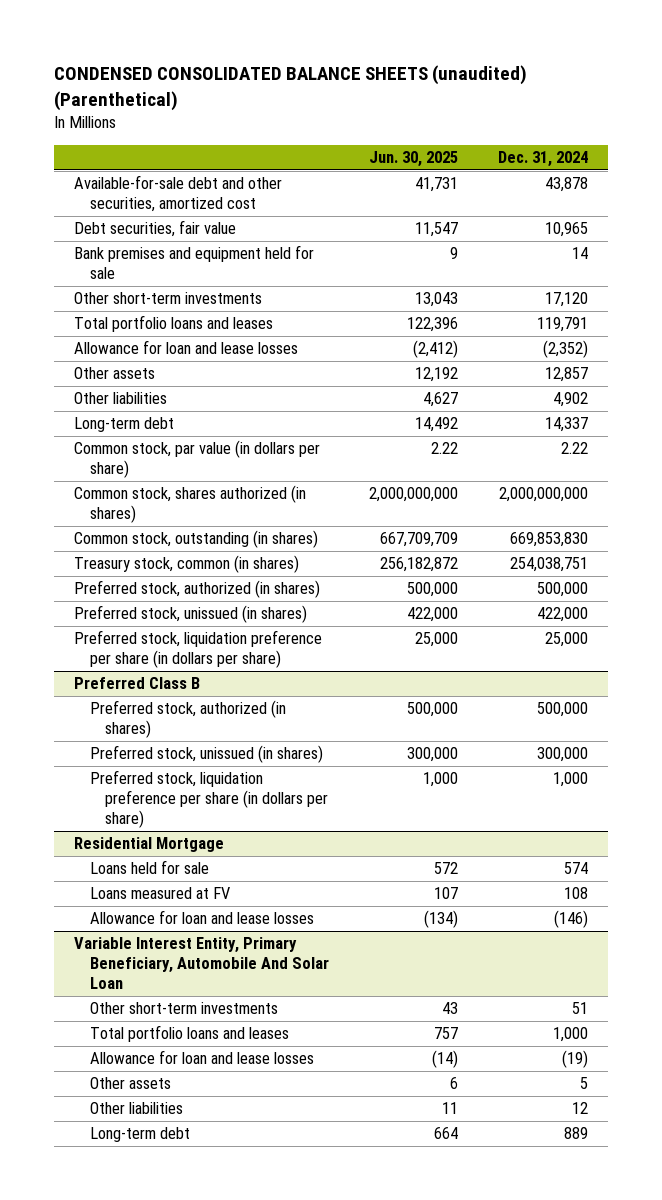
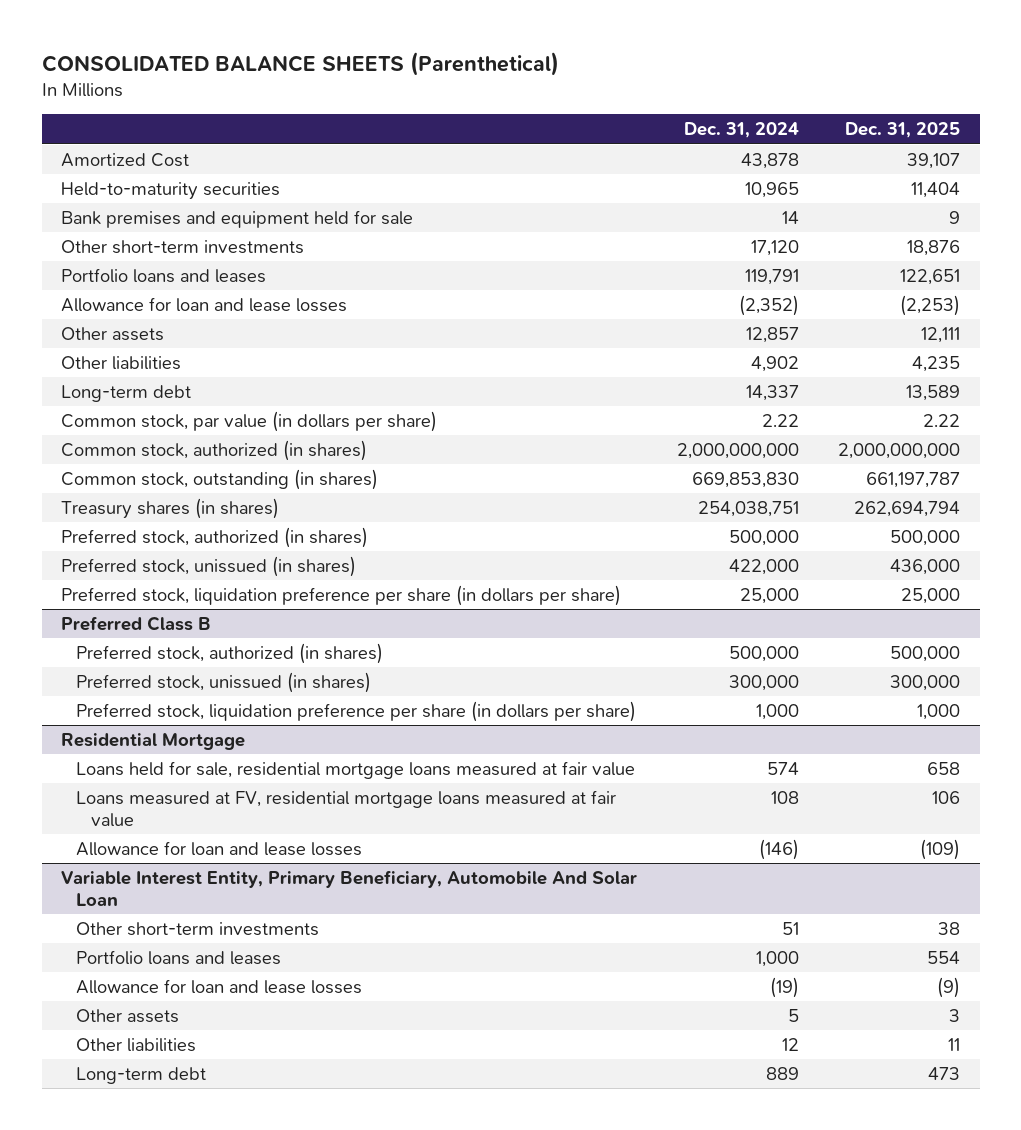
[54,65,528,111] CONDENSED CONSOLIDATED BALANCE SHEETS (unaudited) (Parenthetical) -> [41,51,559,76] CONSOLIDATED BALANCE SHEETS (Parenthetical)
[368,151,458,168] Jun. 30, 2025 -> none
none -> [844,122,960,139] Dec. 31, 2025
[74,175,283,213] Available-for-sale debt and other securities, amortized cost -> [61,153,190,168] Amortized Cost
[74,220,237,238] Debt securities, fair value -> [61,182,281,201] Held-to-maturity securities
[74,315,274,333] Total portfolio loans and leases -> [61,268,267,284] Portfolio loans and leases
[74,485,307,524] Common stock, shares authorized (in shares) -> [61,440,368,462] Common stock, authorized (in shares)
[74,555,300,574] Treasury stock, common (in shares) -> [61,498,280,520] Treasury shares (in shares)
[89,860,209,875] Loans held for sale -> [76,761,636,780] Loans held for sale, residential mortgage loans measured at fair value
[89,887,230,900] Loans measured at FV -> [76,790,617,827] Loans measured at FV, residential mortgage loans measured at fair value
[89,1025,289,1043] Total portfolio loans and leases -> [76,950,282,966] Portfolio loans and leases

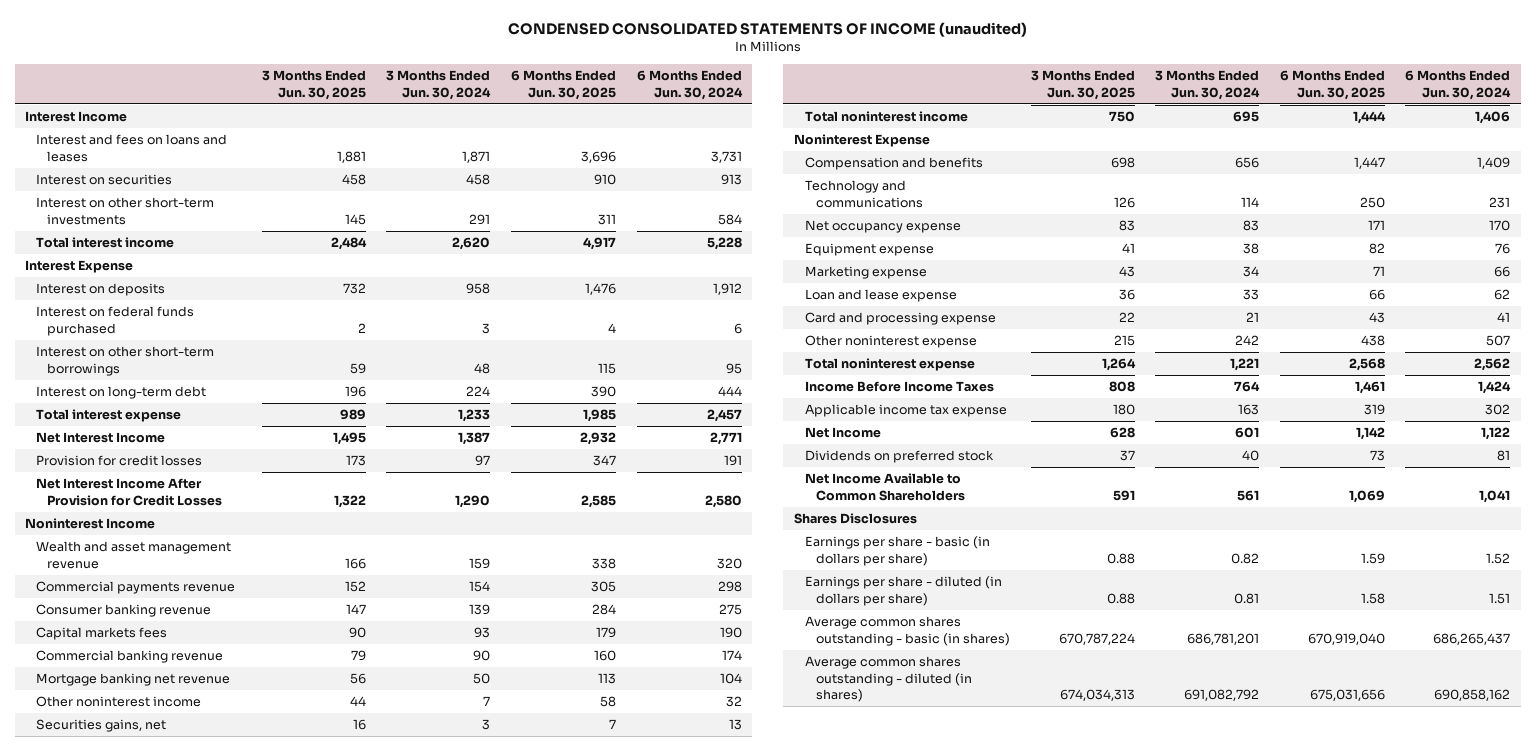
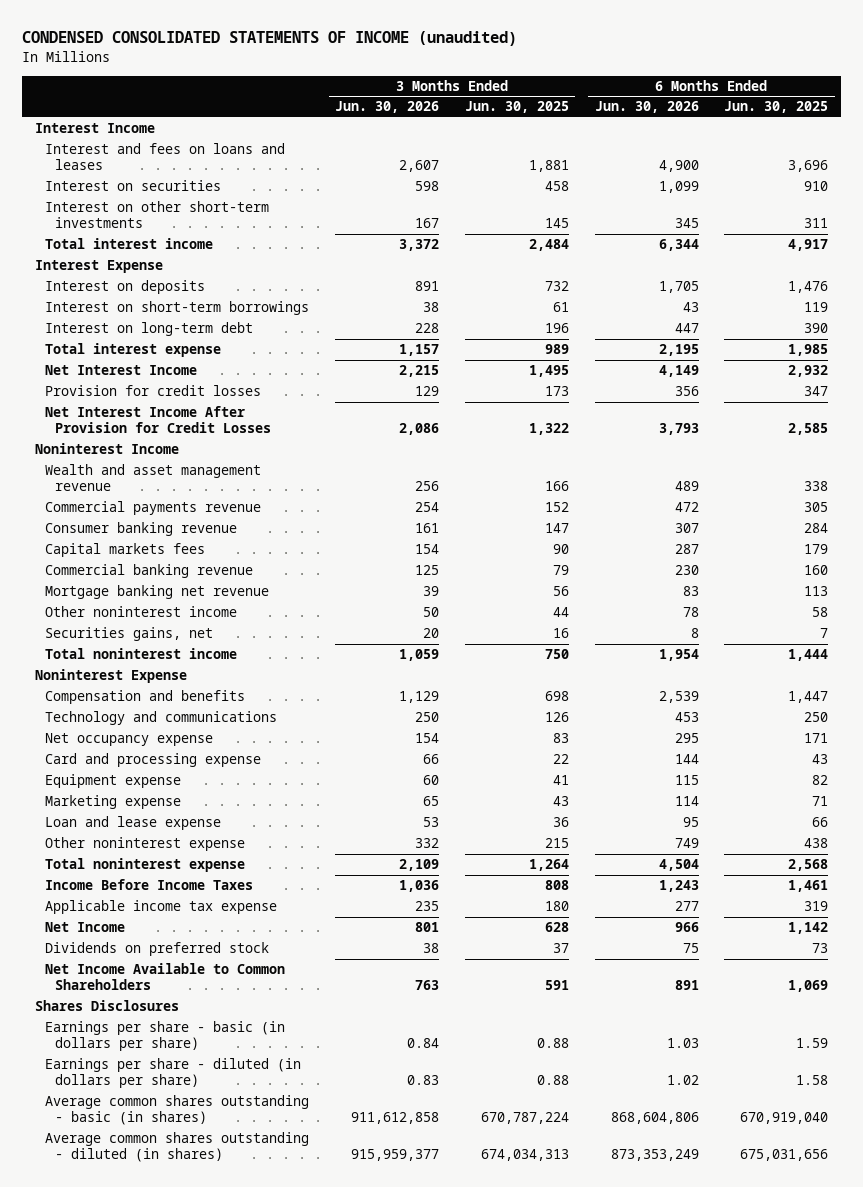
[386,70,492,100] 3 Months Ended Jun. 30, 2024 -> none
[636,70,743,100] 6 Months Ended Jun. 30, 2024 -> none
none -> [335,101,440,114] Jun. 30, 2026
none -> [594,101,699,114] Jun. 30, 2026
[36,306,195,336] Interest on federal funds purchased -> none
[36,346,215,376] Interest on other short-term borrowings -> [45,301,310,316] Interest on short-term borrowings
[349,362,366,374] 59 -> [552,302,569,313] 61
[598,362,617,374] 115 -> [804,302,829,313] 119
[804,312,996,326] Card and processing expense -> [45,753,262,768] Card and processing expense

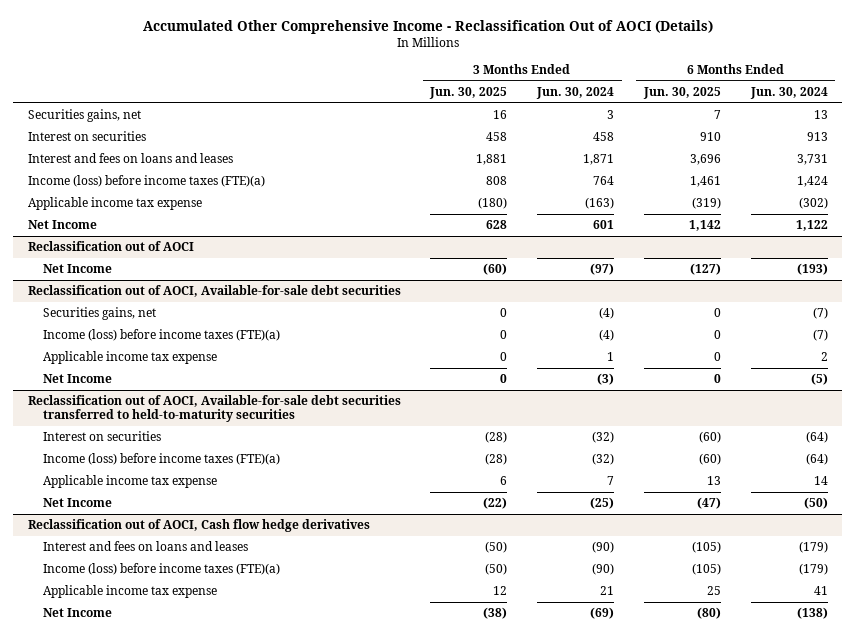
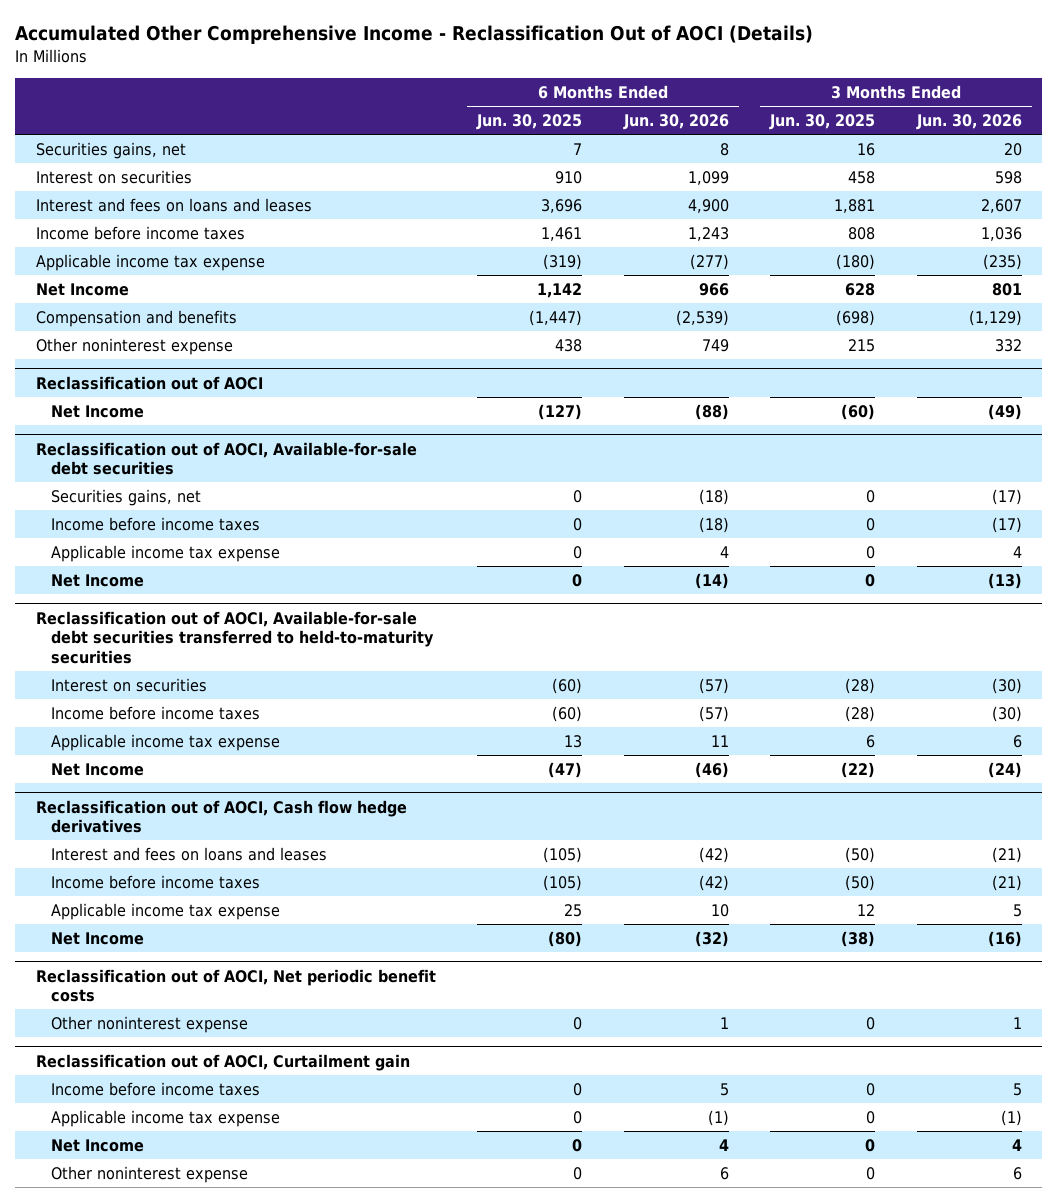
[536,87,615,100] Jun. 30, 2024 -> none
[749,87,828,100] Jun. 30, 2024 -> none
none -> [622,114,729,131] Jun. 30, 2026
none -> [915,114,1022,131] Jun. 30, 2026
[27,175,265,188] Income (loss) before income taxes (FTE)(a) -> [35,225,245,240] Income before income taxes
none -> [35,309,237,327] Compensation and benefits
none -> [35,337,233,355] Other noninterest expense
[42,329,280,342] Income (loss) before income taxes (FTE)(a) -> [51,516,261,531] Income before income taxes
[42,453,280,466] Income (loss) before income taxes (FTE)(a) -> [51,705,261,720] Income before income taxes
[42,563,280,576] Income (loss) before income taxes (FTE)(a) -> [51,874,261,889] Income before income taxes
none -> [35,968,436,1003] Reclassification out of AOCI, Net periodic benefit costs
none -> [51,1015,249,1033] Other noninterest expense
none -> [35,1053,410,1071] Reclassification out of AOCI, Curtailment gain
none -> [51,1081,261,1096] Income before income taxes
none -> [51,1109,281,1127] Applicable income tax expense
none -> [51,1138,145,1152] Net Income
none -> [51,1165,249,1183] Other noninterest expense

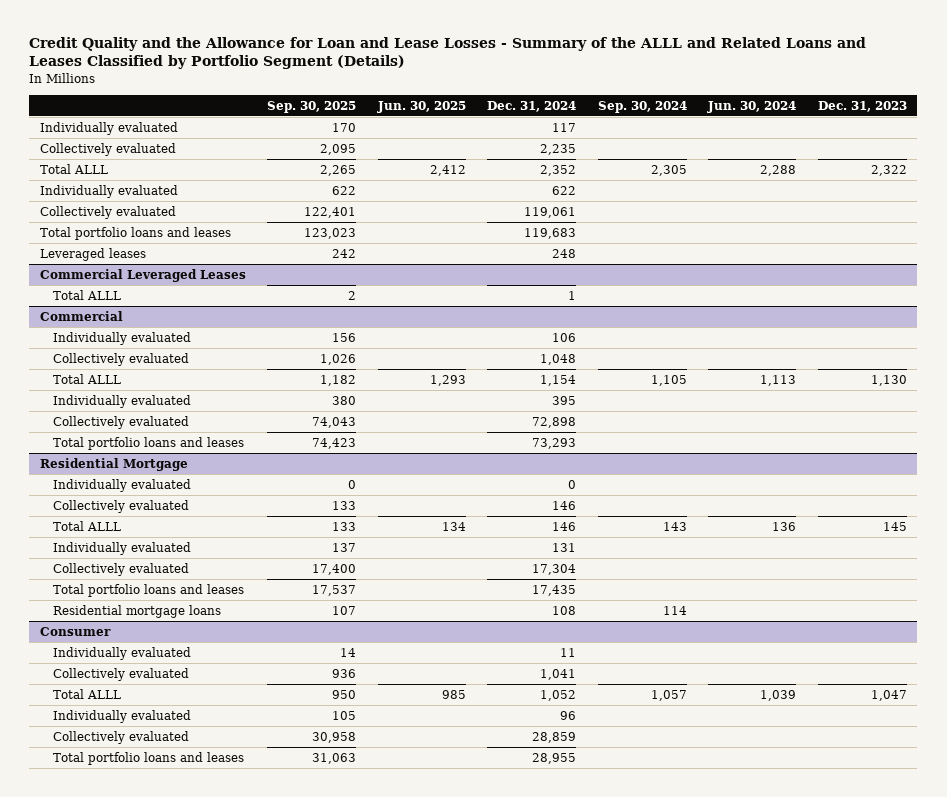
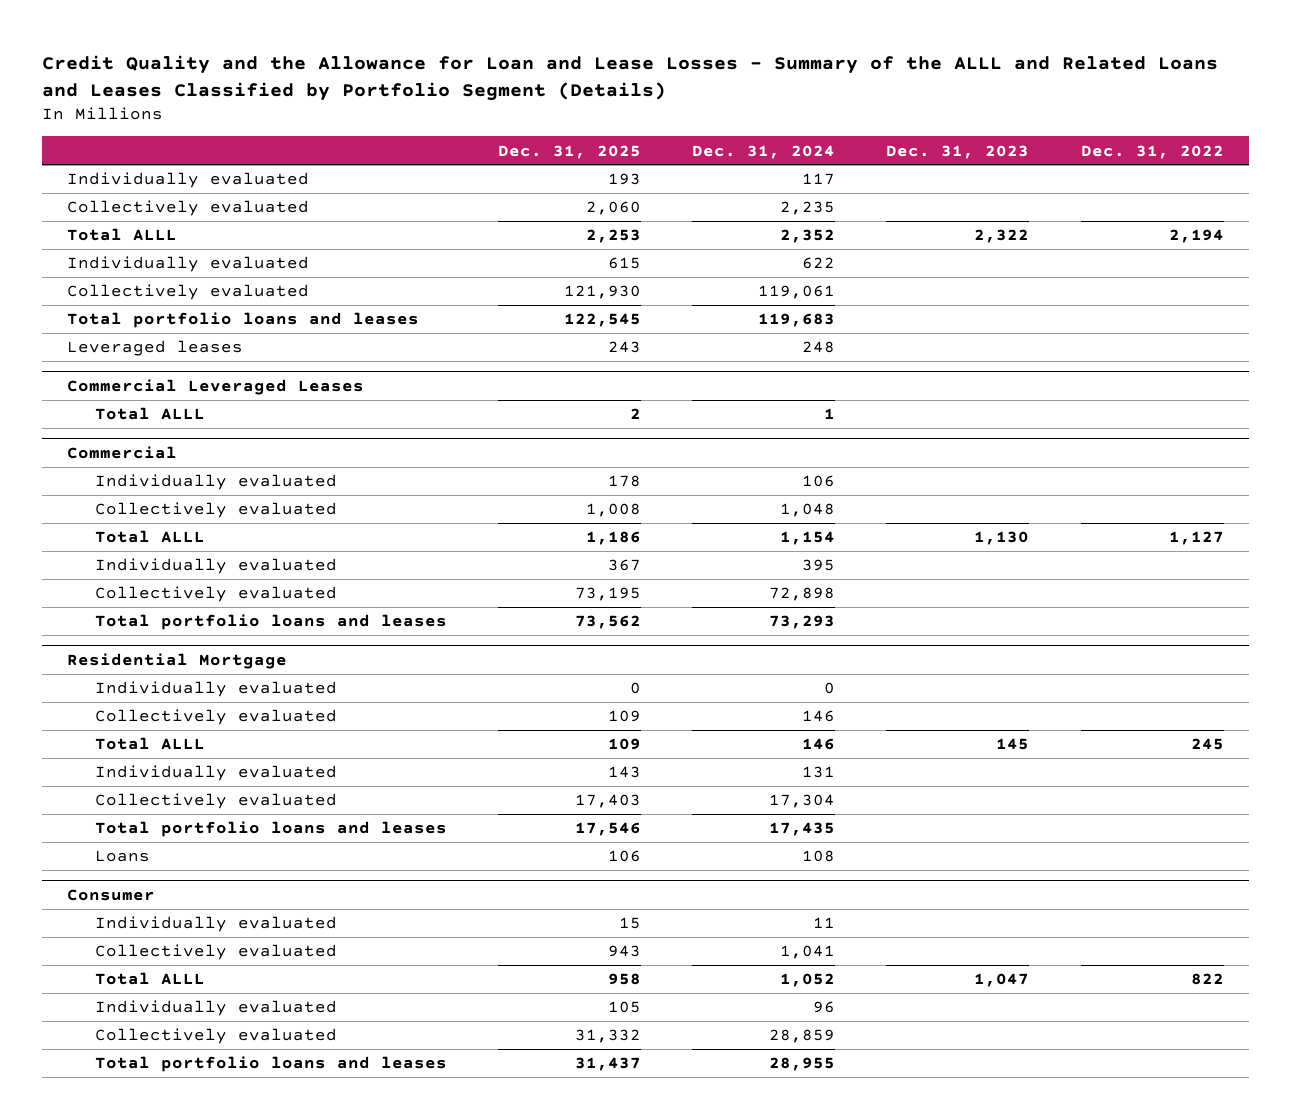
[267,100,357,113] Sep. 30, 2025 -> none
[376,100,466,113] Jun. 30, 2025 -> none
[597,100,687,113] Sep. 30, 2024 -> none
[707,100,797,113] Jun. 30, 2024 -> none
none -> [497,144,641,159] Dec. 31, 2025
none -> [1080,144,1224,159] Dec. 31, 2022
[53,605,222,619] Residential mortgage loans -> [94,850,150,863] Loans

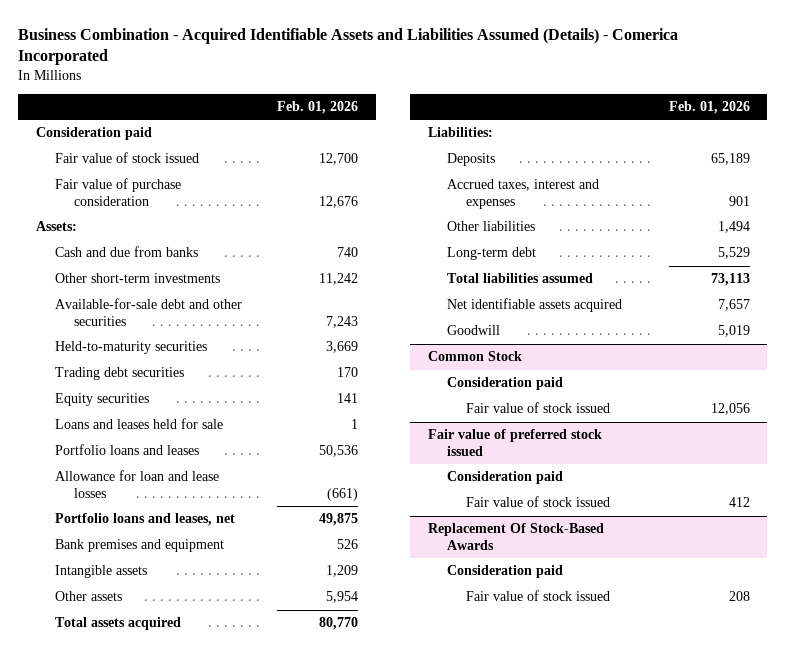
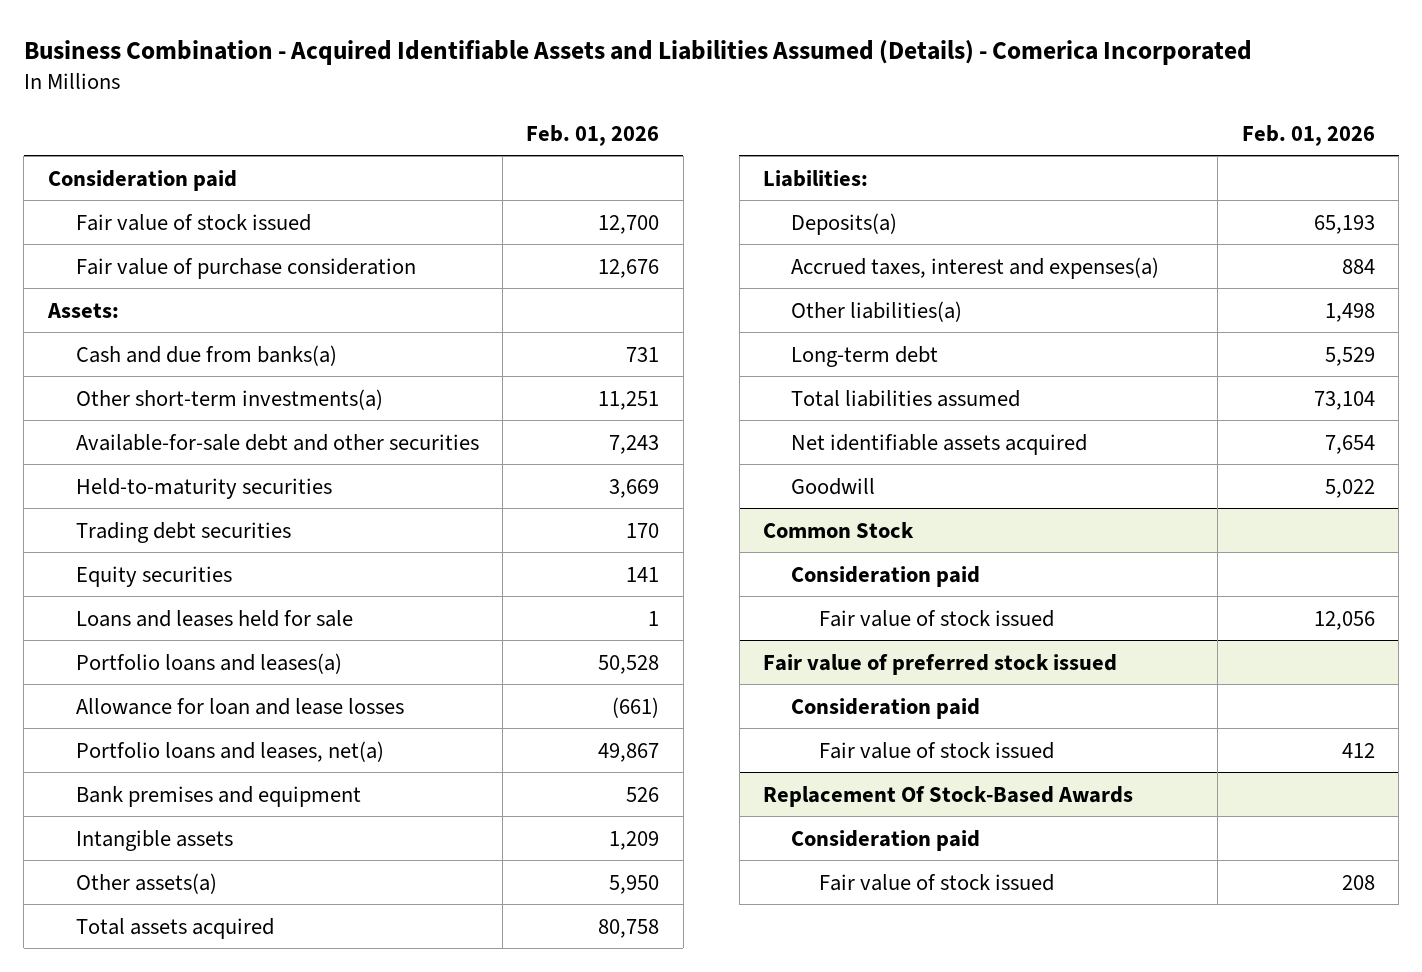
[54,246,198,258] Cash and due from banks -> [75,344,337,366] Cash and due from banks(a)
[337,247,359,258] 740 -> [626,346,660,362] 731
[54,273,220,284] Other short-term investments -> [75,388,383,410] Other short-term investments(a)
[319,273,359,286] 11,242 -> [598,390,660,410] 11,251
[54,444,199,456] Portfolio loans and leases -> [75,652,342,674] Portfolio loans and leases(a)
[319,445,359,458] 50,536 -> [598,654,660,674] 50,528
[54,513,235,527] Portfolio loans and leases, net -> [75,740,384,762] Portfolio loans and leases, net(a)
[319,513,359,527] 49,875 -> [598,742,660,762] 49,867
[54,591,122,602] Other assets -> [75,872,217,894] Other assets(a)
[326,591,359,604] 5,954 -> [609,874,660,894] 5,950
[319,617,359,631] 80,770 -> [598,918,660,938] 80,758
[446,153,495,167] Deposits -> [791,212,898,235] Deposits(a)
[710,153,750,166] 65,189 -> [1313,214,1375,234] 65,193
[446,179,599,209] Accrued taxes, interest and expenses -> [791,256,1160,279] Accrued taxes, interest and expenses(a)
[728,195,750,206] 901 -> [1341,258,1375,274] 884
[446,221,535,232] Other liabilities -> [791,300,963,322] Other liabilities(a)
[717,221,750,234] 1,494 -> [1324,302,1375,322] 1,498
[710,273,750,287] 73,113 -> [1313,390,1375,410] 73,104
[717,299,750,312] 7,657 -> [1324,434,1375,454] 7,654
[717,325,750,338] 5,019 -> [1324,478,1375,498] 5,022

